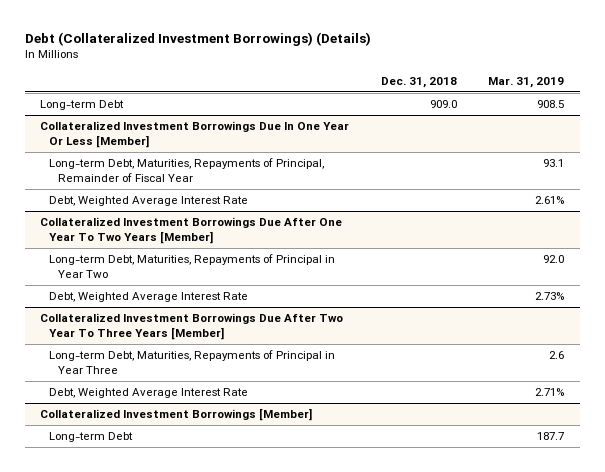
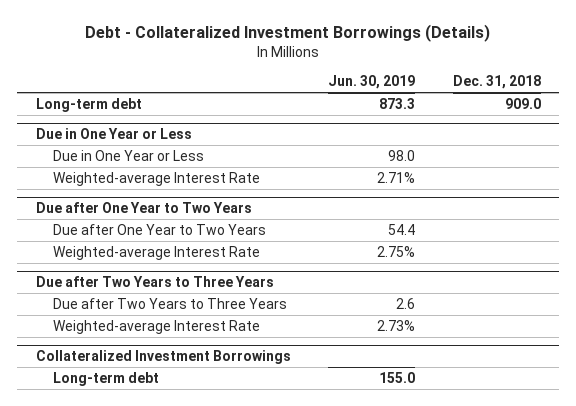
[24,31,371,46] Debt (Collateralized Investment Borrowings) (Details) -> [85,24,491,43] Debt - Collateralized Investment Borrowings (Details)
[488,76,565,88] Mar. 31, 2019 -> none
none -> [328,75,416,90] Jun. 30, 2019
[40,100,125,111] Long-term Debt -> [35,97,142,112] Long-term debt
[40,121,350,148] Collateralized Investment Borrowings Due In One Year Or Less [Member] -> [35,128,192,140] Due in One Year or Less
[49,158,325,182] Long-term Debt, Maturities, Repayments of Principal, Remainder of Fiscal Year -> [53,149,205,161] Due in One Year or Less
[49,196,249,207] Debt, Weighted Average Interest Rate -> [53,171,261,186] Weighted-average Interest Rate
[40,217,343,244] Collateralized Investment Borrowings Due After One Year To Two Years [Member] -> [35,202,252,214] Due after One Year to Two Years
[49,254,336,278] Long-term Debt, Maturities, Repayments of Principal in Year Two -> [53,223,267,235] Due after One Year to Two Years
[49,292,249,303] Debt, Weighted Average Interest Rate -> [53,245,261,260] Weighted-average Interest Rate
[40,313,344,340] Collateralized Investment Borrowings Due After Two Year To Three Years [Member] -> [35,276,274,288] Due after Two Years to Three Years
[49,350,336,374] Long-term Debt, Maturities, Repayments of Principal in Year Three -> [53,297,288,309] Due after Two Years to Three Years
[49,388,249,399] Debt, Weighted Average Interest Rate -> [53,319,261,334] Weighted-average Interest Rate
[40,408,313,422] Collateralized Investment Borrowings [Member] -> [35,350,291,365] Collateralized Investment Borrowings
[49,432,134,443] Long-term Debt -> [53,371,160,386] Long-term debt

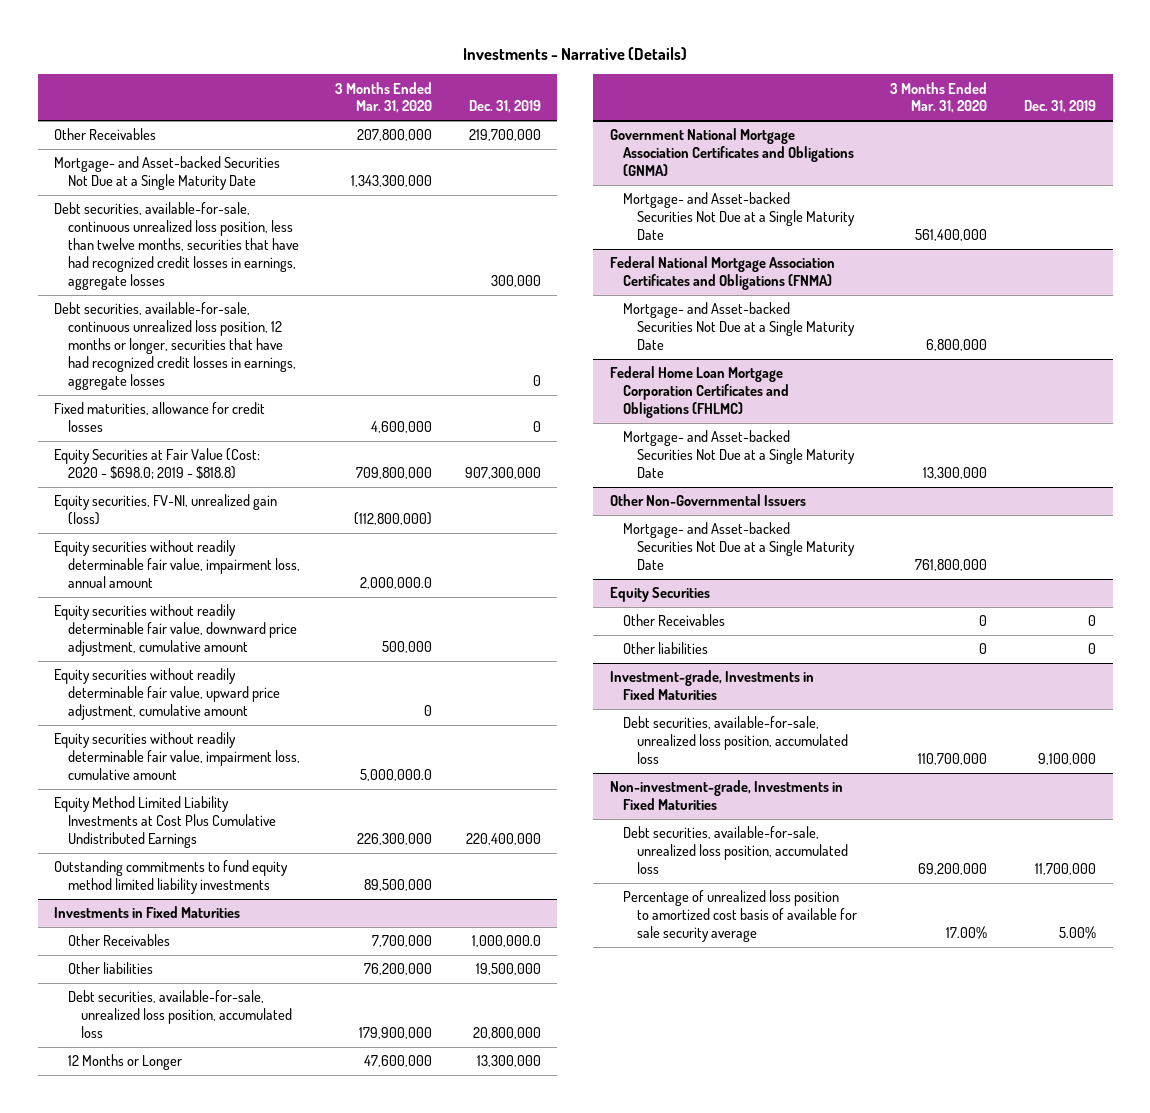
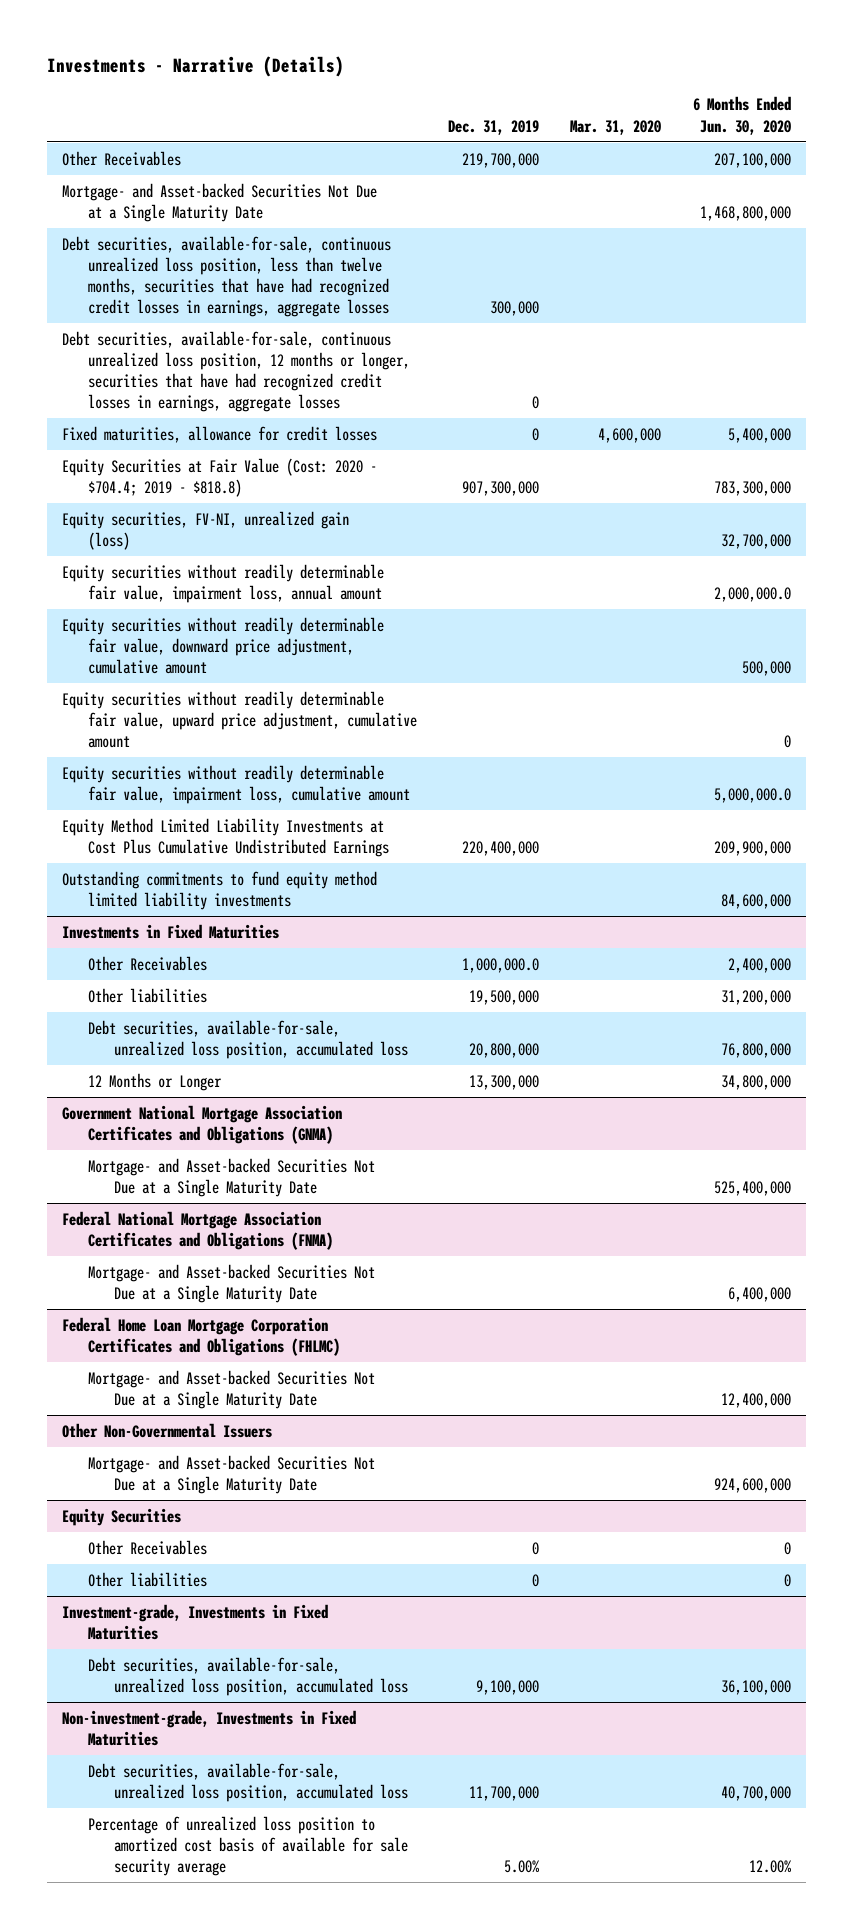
[334,81,432,114] 3 Months Ended Mar. 31, 2020 -> none
none -> [570,119,662,135] Mar. 31, 2020
none -> [692,96,791,135] 6 Months Ended Jun. 30, 2020
[54,448,261,480] Equity Securities at Fair Value (Cost: 2020 - $698.0; 2019 - $818.8) -> [62,457,378,497] Equity Securities at Fair Value (Cost: 2020 - $704.4; 2019 - $818.8)

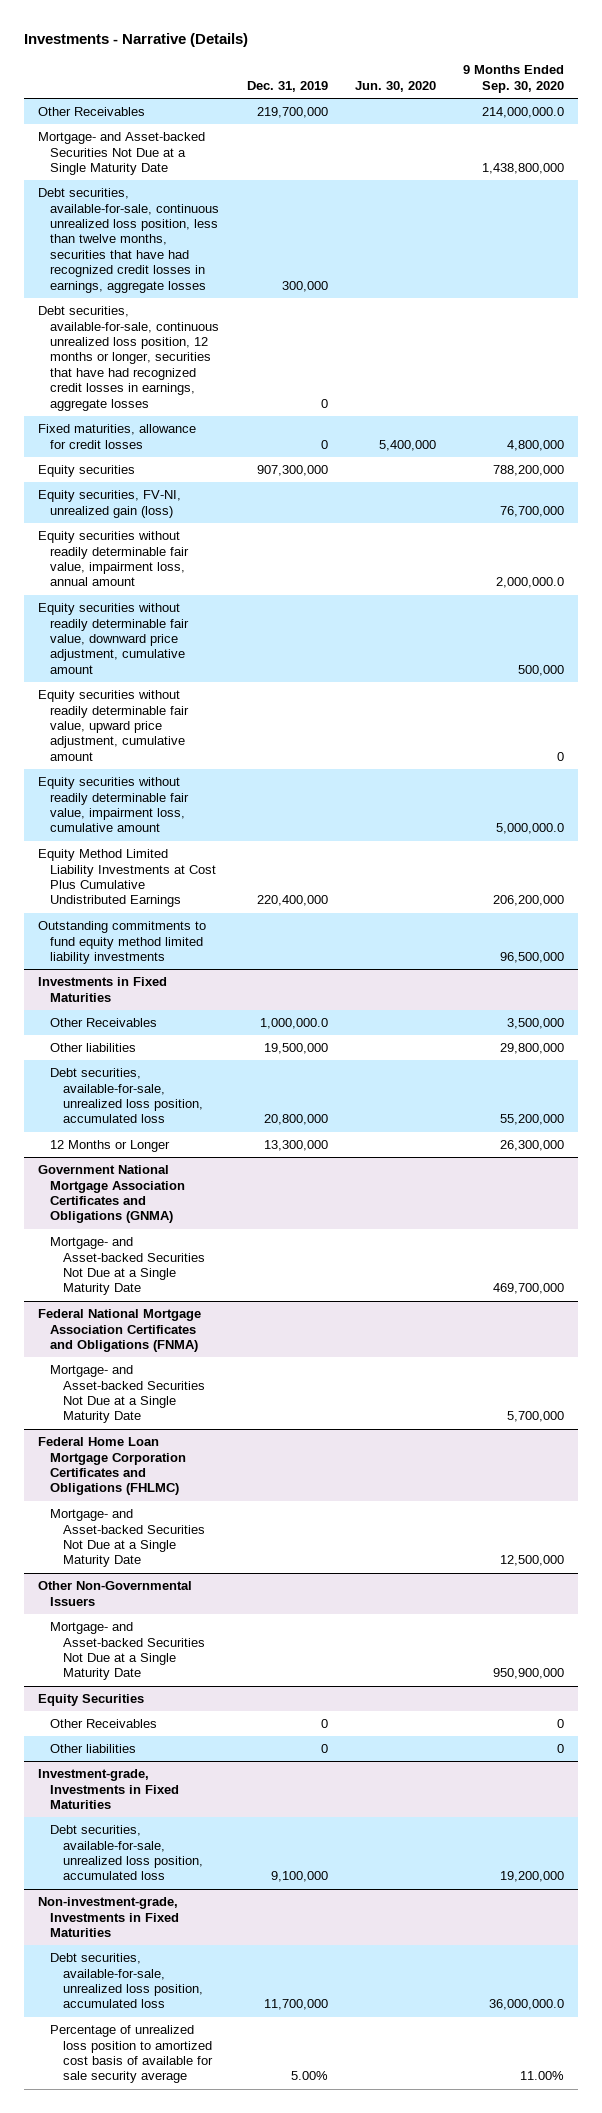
[570,119,662,135] Mar. 31, 2020 -> none
[692,96,791,135] 6 Months Ended Jun. 30, 2020 -> none
none -> [355,80,437,92] Jun. 30, 2020
none -> [463,65,565,93] 9 Months Ended Sep. 30, 2020
[62,457,378,497] Equity Securities at Fair Value (Cost: 2020 - $704.4; 2019 - $818.8) -> [37,465,135,478] Equity securities

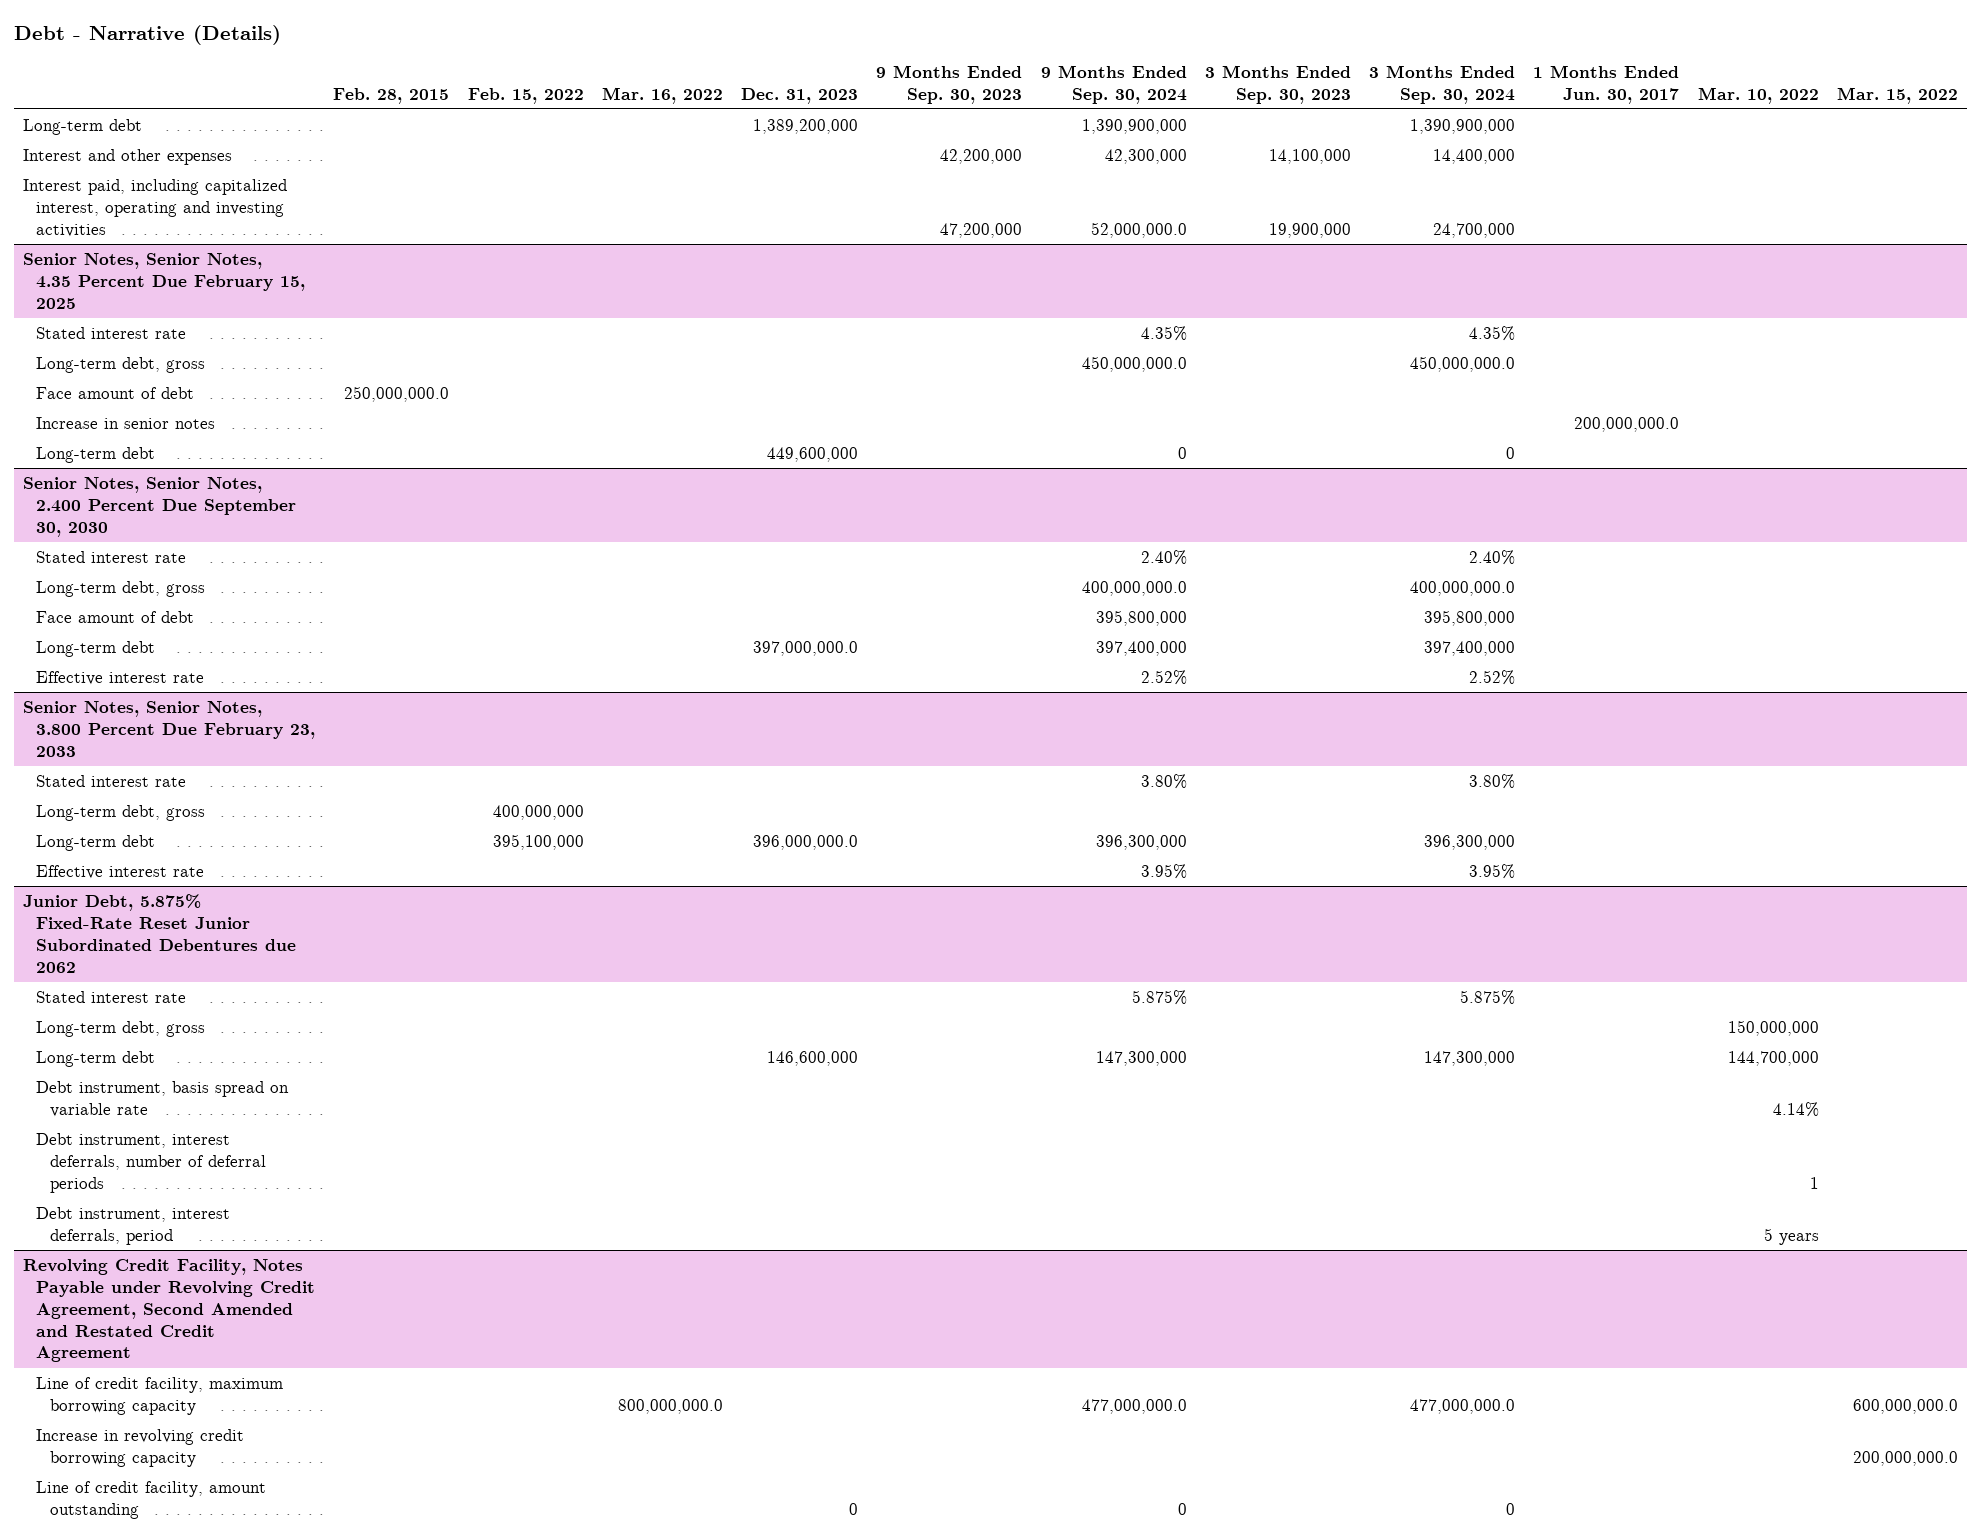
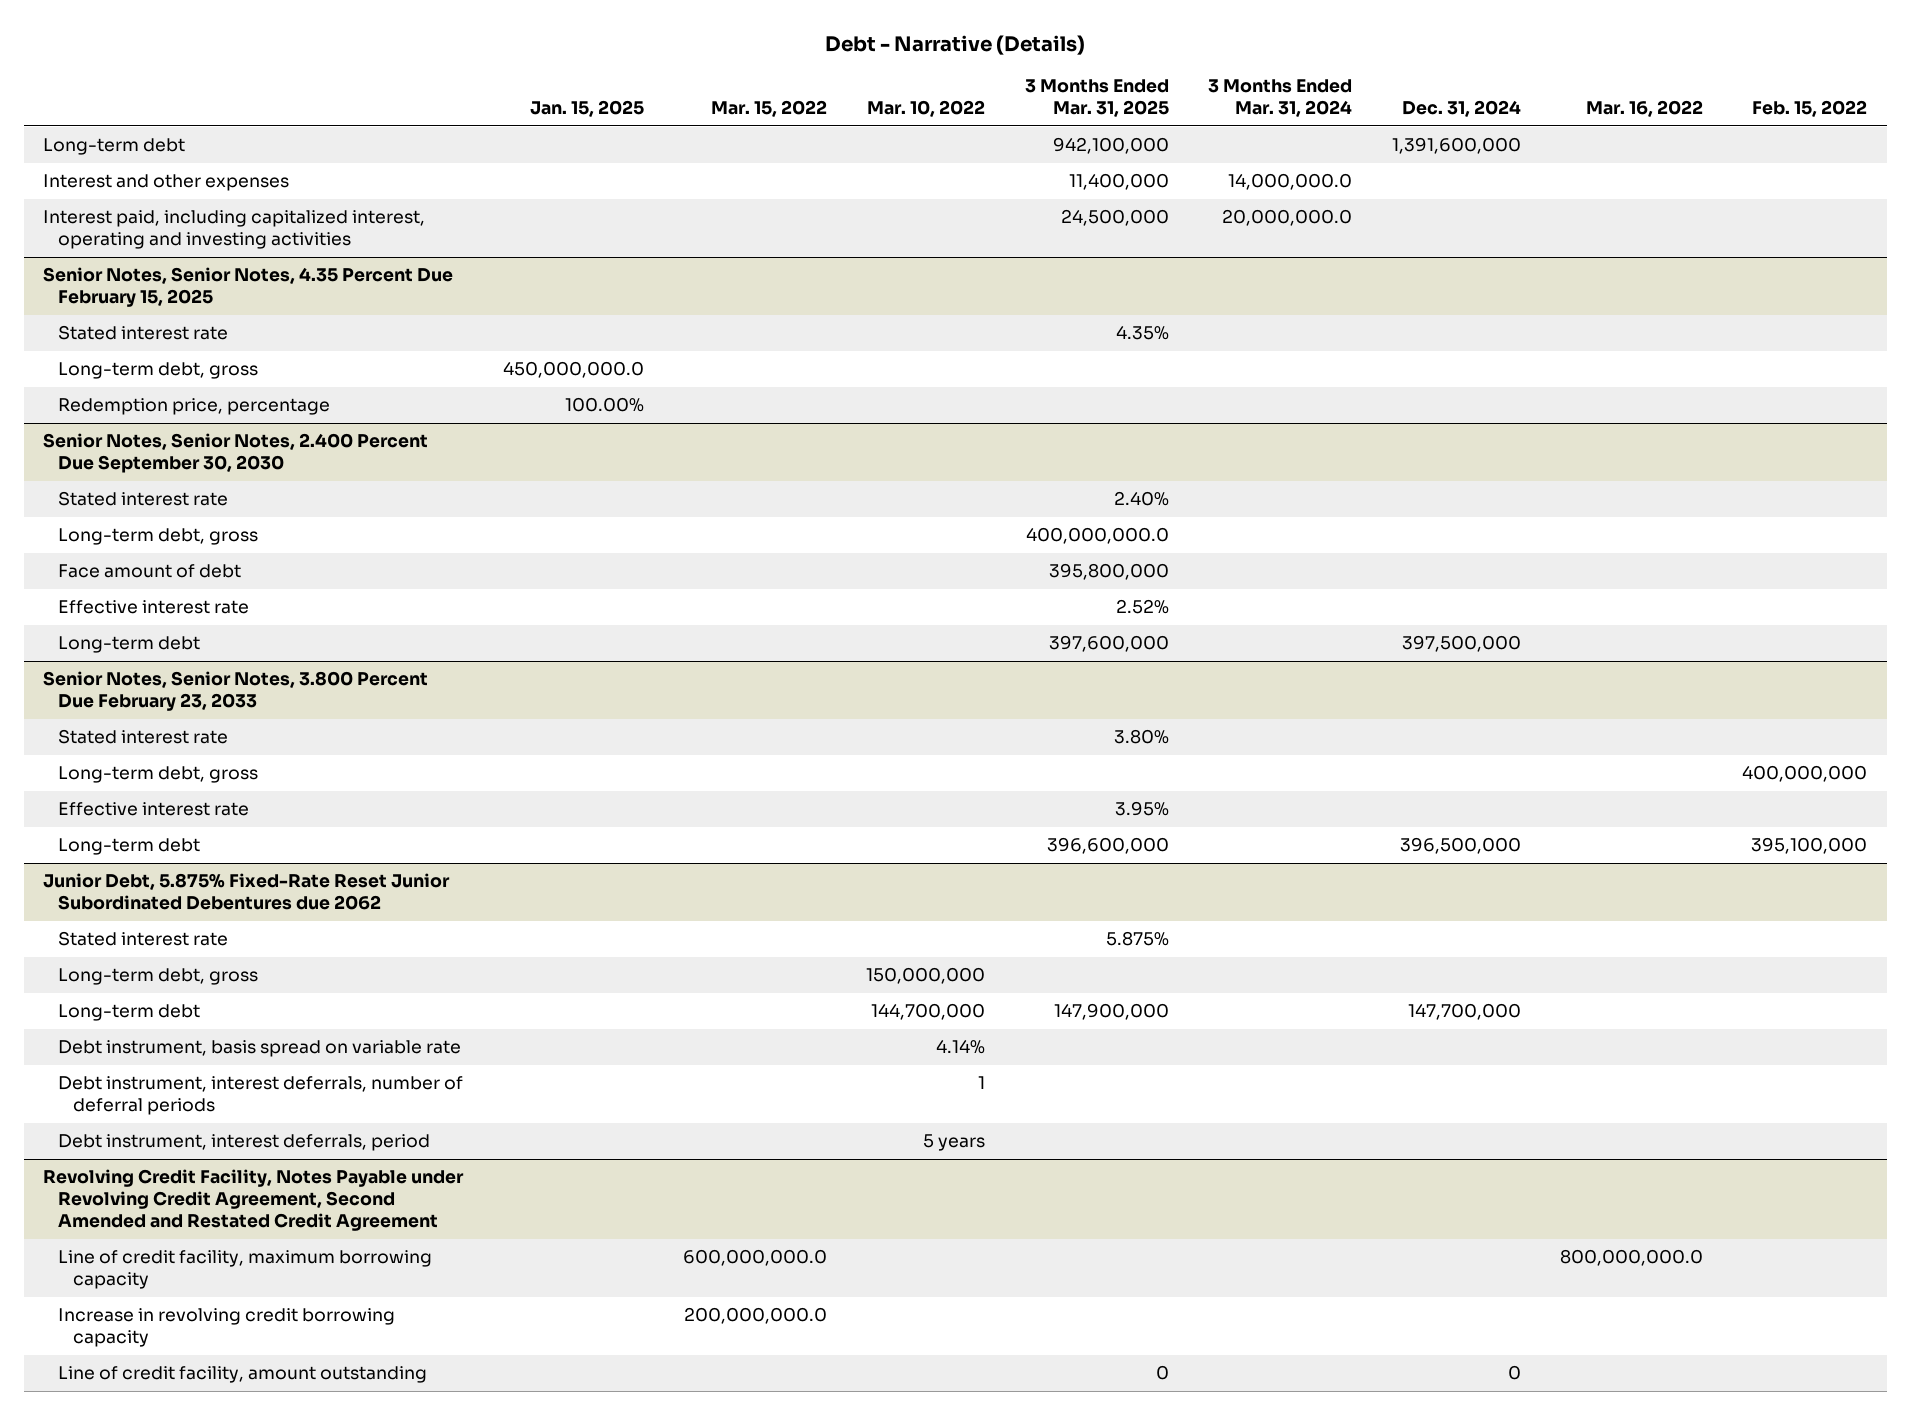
[333,87,450,104] Feb. 28, 2015 -> none
[741,87,859,104] Dec. 31, 2023 -> none
[876,64,1023,104] 9 Months Ended Sep. 30, 2023 -> none
[1040,64,1187,104] 9 Months Ended Sep. 30, 2024 -> none
[1204,64,1351,104] 3 Months Ended Sep. 30, 2023 -> none
[1369,64,1516,104] 3 Months Ended Sep. 30, 2024 -> none
[1533,64,1680,104] 1 Months Ended Jun. 30, 2017 -> none
none -> [529,100,644,118] Jan. 15, 2025
none -> [1024,79,1169,118] 3 Months Ended Mar. 31, 2025
none -> [1208,79,1353,118] 3 Months Ended Mar. 31, 2024
none -> [1401,100,1521,118] Dec. 31, 2024
[36,386,195,399] Face amount of debt -> none
[36,416,216,429] Increase in senior notes -> none
[36,446,156,463] Long-term debt -> none
none -> [58,398,331,416] Redemption price, percentage
[36,640,156,657] Long-term debt -> [58,636,201,654] Long-term debt
[36,834,156,851] Long-term debt -> [58,838,201,856] Long-term debt

